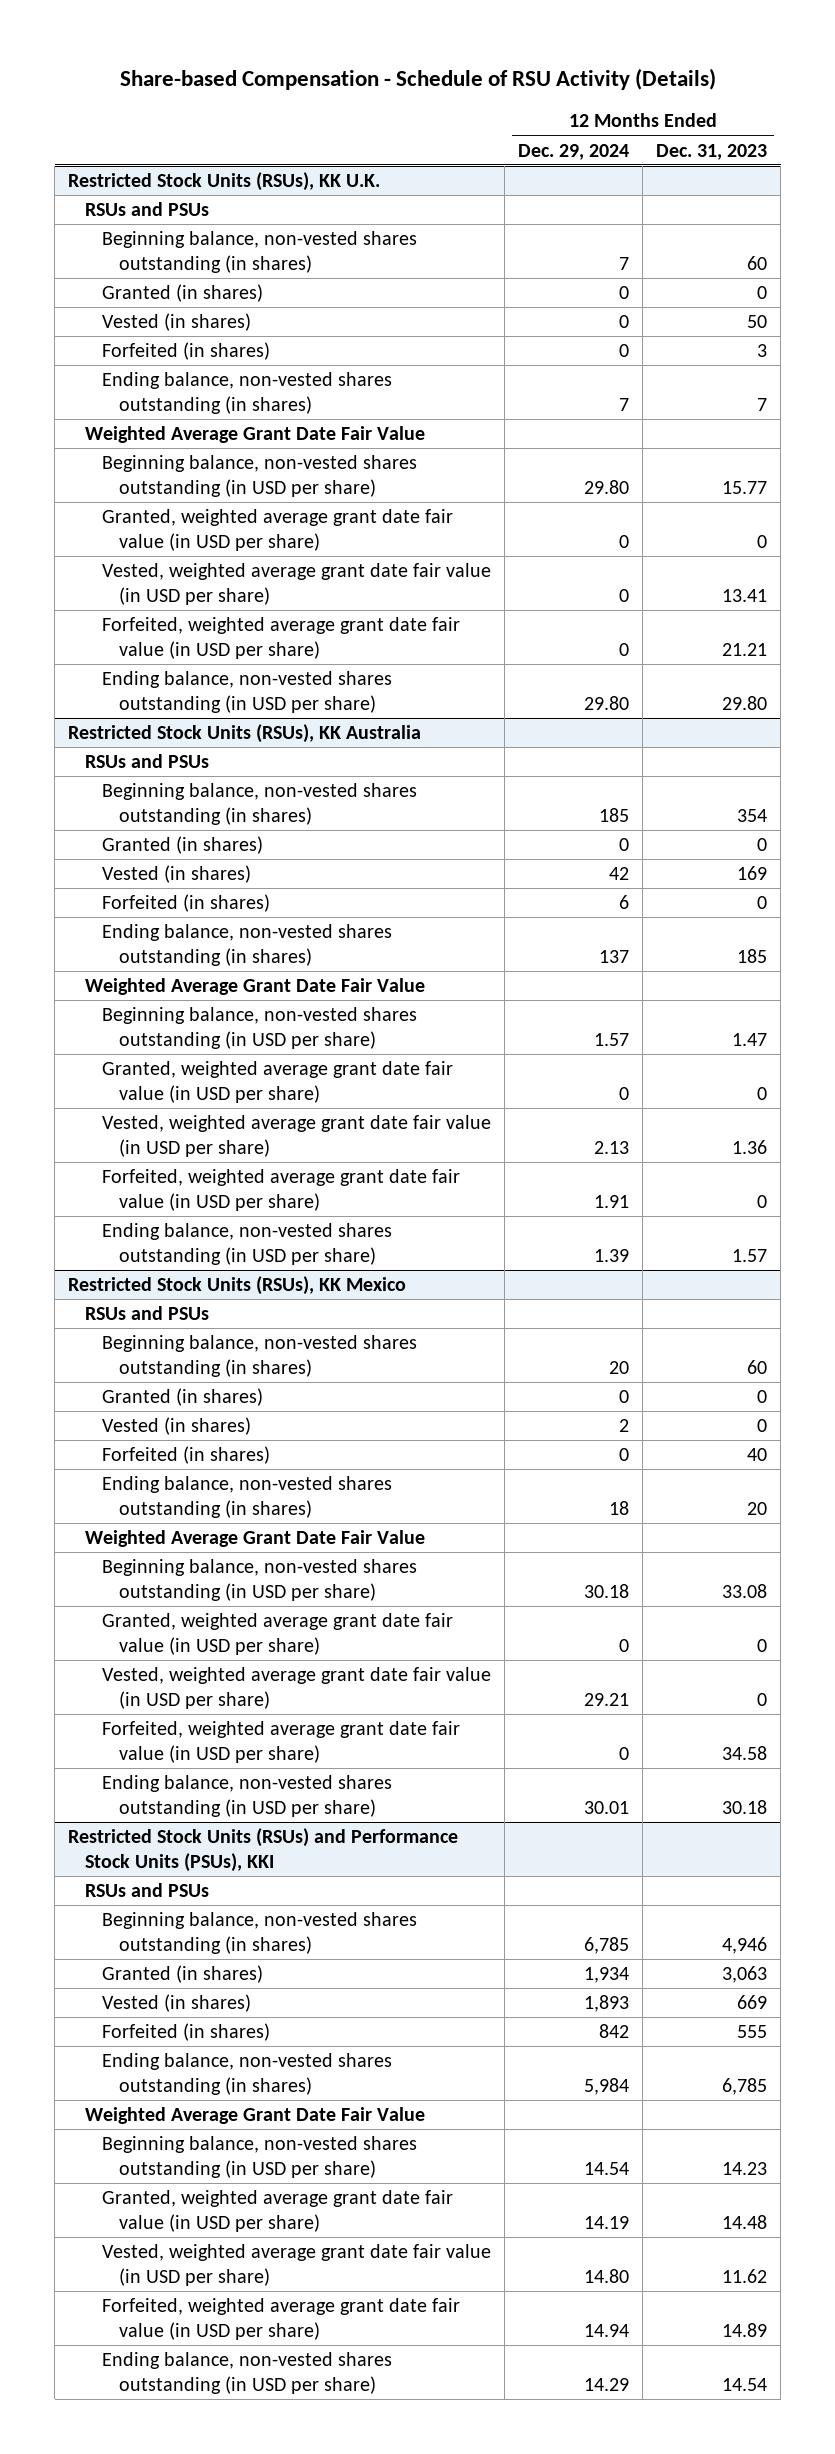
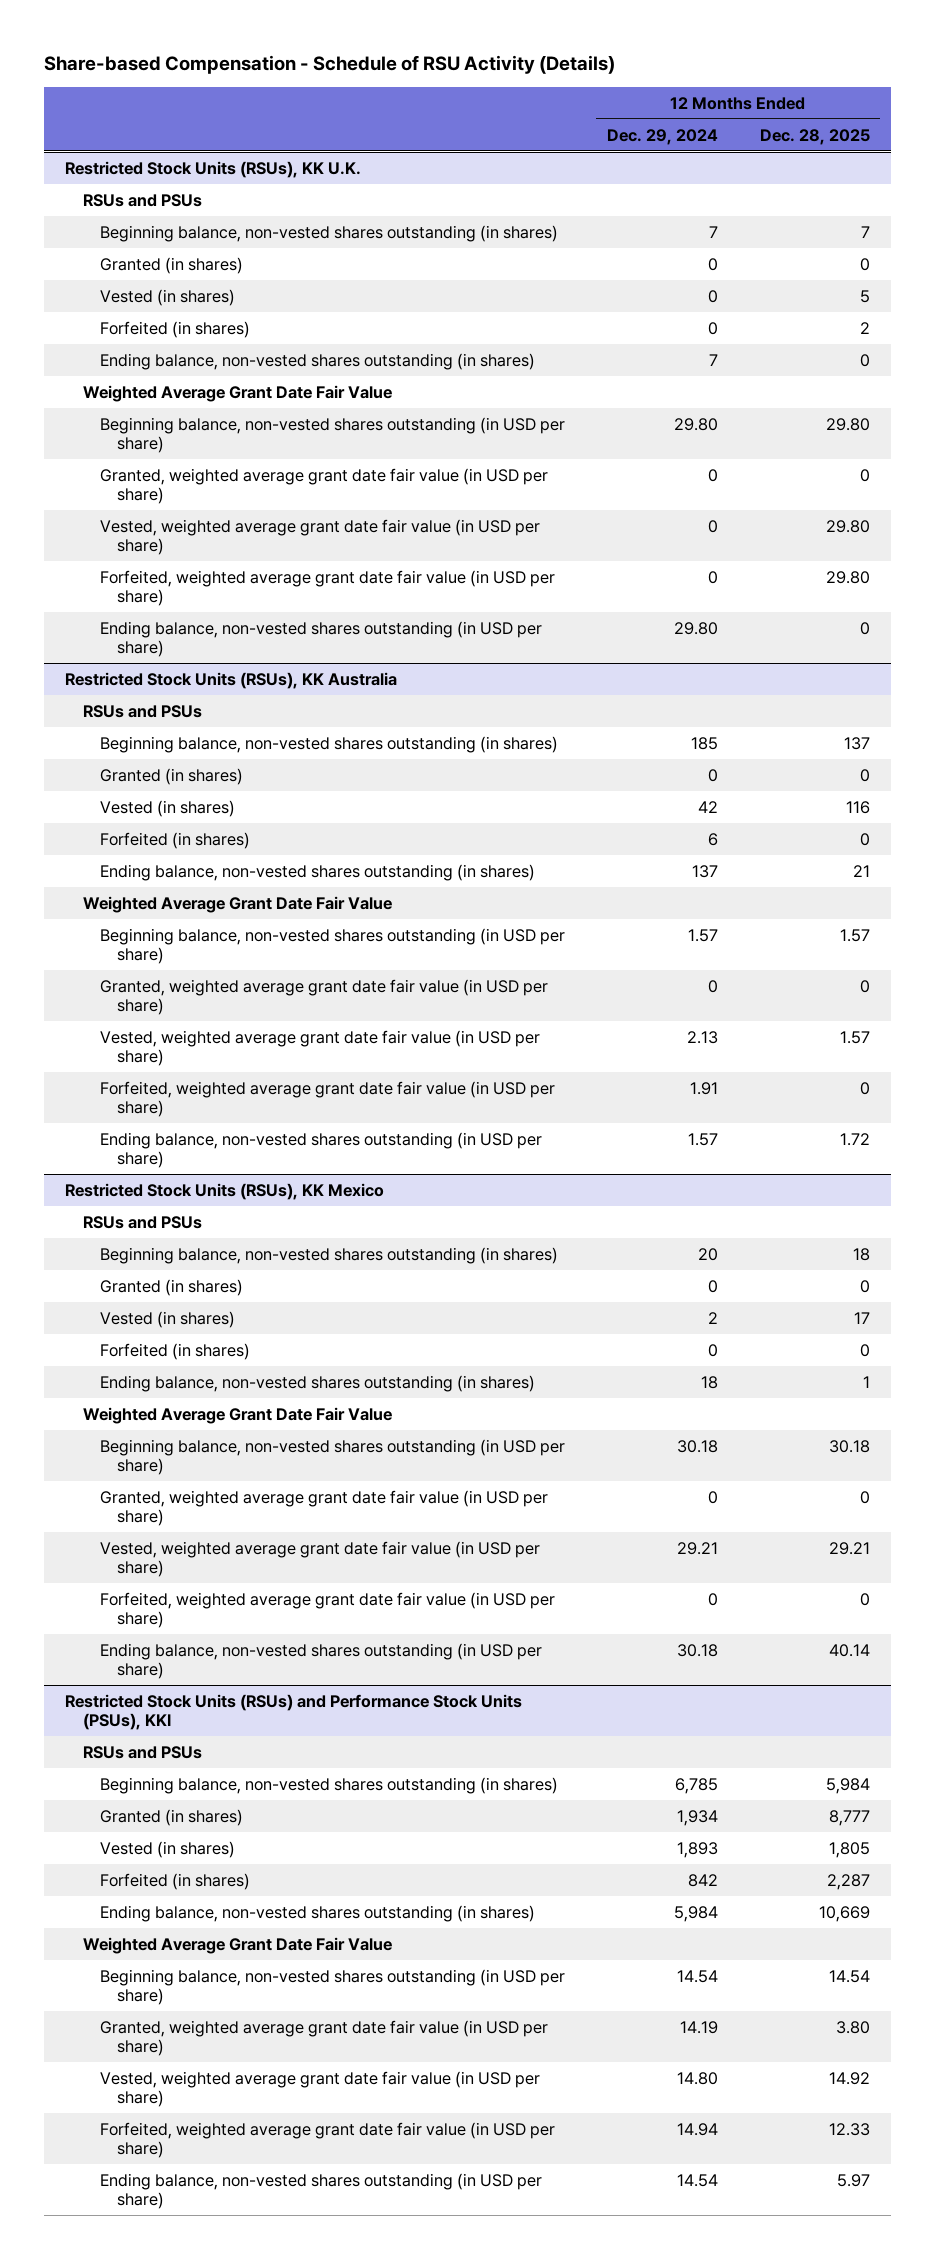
[656,143,768,160] Dec. 31, 2023 -> none
none -> [759,128,870,145] Dec. 28, 2025
[594,1248,630,1262] 1.39 -> [687,1132,718,1146] 1.57
[584,1800,630,1814] 30.01 -> [676,1643,718,1657] 30.18
[584,2377,630,2391] 14.29 -> [676,2173,718,2187] 14.54

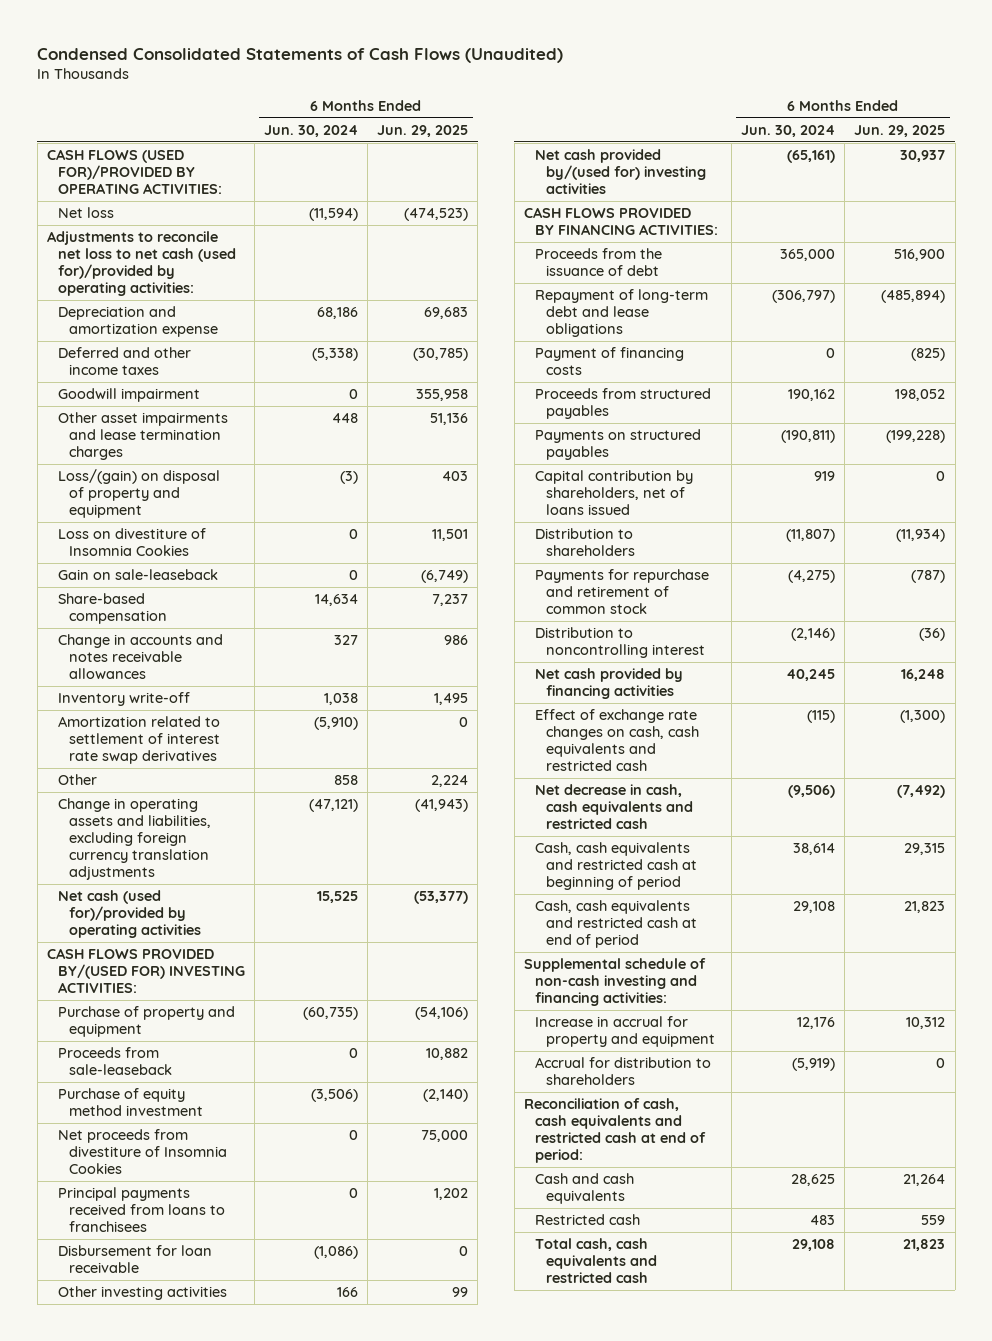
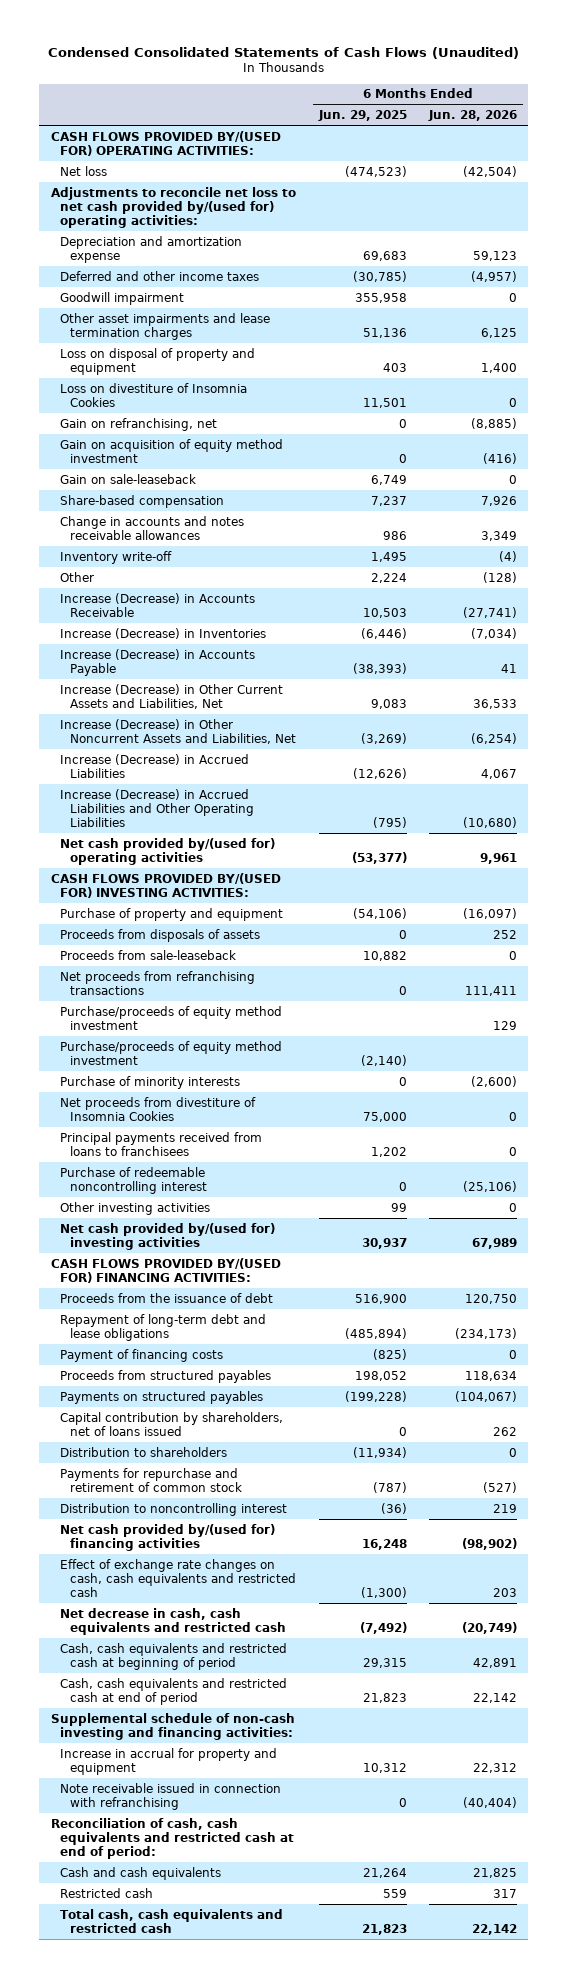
[263,124,358,137] Jun. 30, 2024 -> none
none -> [427,110,517,122] Jun. 28, 2026
[46,149,222,195] CASH FLOWS (USED FOR)/PROVIDED BY OPERATING ACTIVITIES: -> [50,130,281,156] CASH FLOWS PROVIDED BY/(USED FOR) OPERATING ACTIVITIES:
[46,231,236,297] Adjustments to reconcile net loss to net cash (used for)/provided by operating activities: -> [50,186,296,229] Adjustments to reconcile net loss to net cash provided by/(used for) operating activities:
[57,469,220,519] Loss/(gain) on disposal of property and equipment -> [60,347,256,375] Loss on disposal of property and equipment
none -> [60,417,218,431] Gain on refranchising, net
none -> [60,438,284,463] Gain on acquisition of equity method investment
[421,570,469,584] (6,749) -> [370,474,407,485] 6,749
[57,716,220,765] Amortization related to settlement of interest rate swap derivatives -> none
[57,798,211,881] Change in operating assets and liabilities, excluding foreign currency translation adjustments -> none
none -> [60,592,256,617] Increase (Decrease) in Accounts Receivable
none -> [60,627,267,639] Increase (Decrease) in Inventories
none -> [60,648,256,676] Increase (Decrease) in Accounts Payable
none -> [60,683,284,709] Increase (Decrease) in Other Current Assets and Liabilities, Net
none -> [60,718,297,744] Increase (Decrease) in Other Noncurrent Assets and Liabilities, Net
none -> [60,753,250,778] Increase (Decrease) in Accrued Liabilities
none -> [60,788,255,828] Increase (Decrease) in Accrued Liabilities and Other Operating Liabilities
[57,890,201,939] Net cash (used for)/provided by operating activities -> [60,837,276,865] Net cash provided by/(used for) operating activities
none -> [60,928,261,942] Proceeds from disposals of assets
none -> [60,970,256,995] Net proceeds from refranchising transactions
none -> [60,1005,283,1030] Purchase/proceeds of equity method investment
[57,1088,203,1117] Purchase of equity method investment -> [60,1040,283,1065] Purchase/proceeds of equity method investment
none -> [60,1075,241,1089] Purchase of minority interests
[57,1245,212,1274] Disbursement for loan receivable -> [60,1166,208,1194] Purchase of redeemable noncontrolling interest
[523,207,718,236] CASH FLOWS PROVIDED BY FINANCING ACTIVITIES: -> [50,1257,281,1283] CASH FLOWS PROVIDED BY/(USED FOR) FINANCING ACTIVITIES:
[534,668,683,700] Net cash provided by financing activities -> [60,1523,276,1551] Net cash provided by/(used for) financing activities
[534,1057,711,1086] Accrual for distribution to shareholders -> none
none -> [60,1782,282,1810] Note receivable issued in connection with refranchising

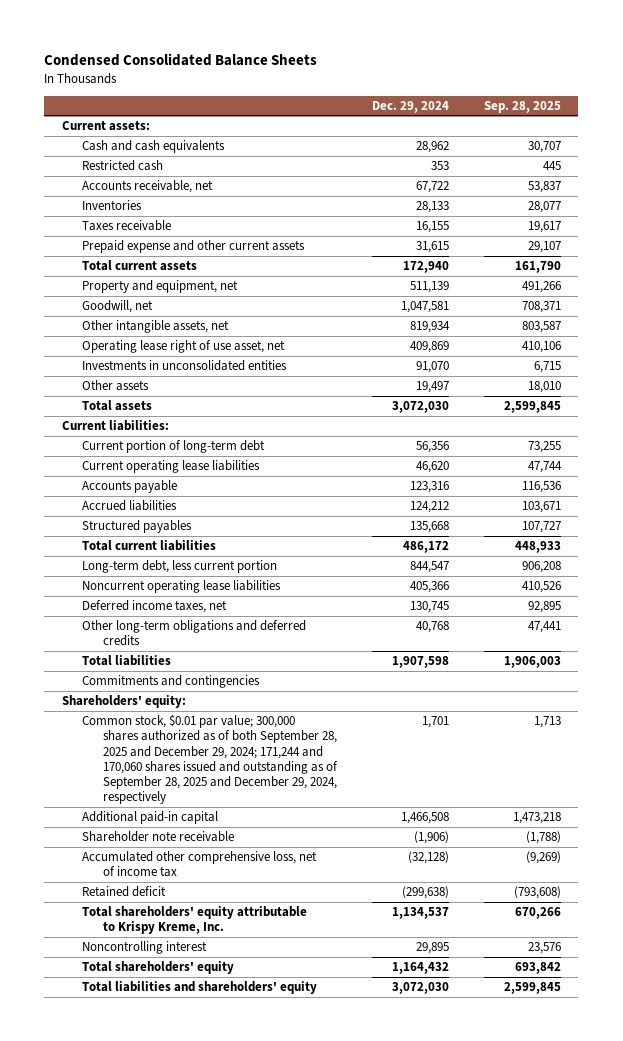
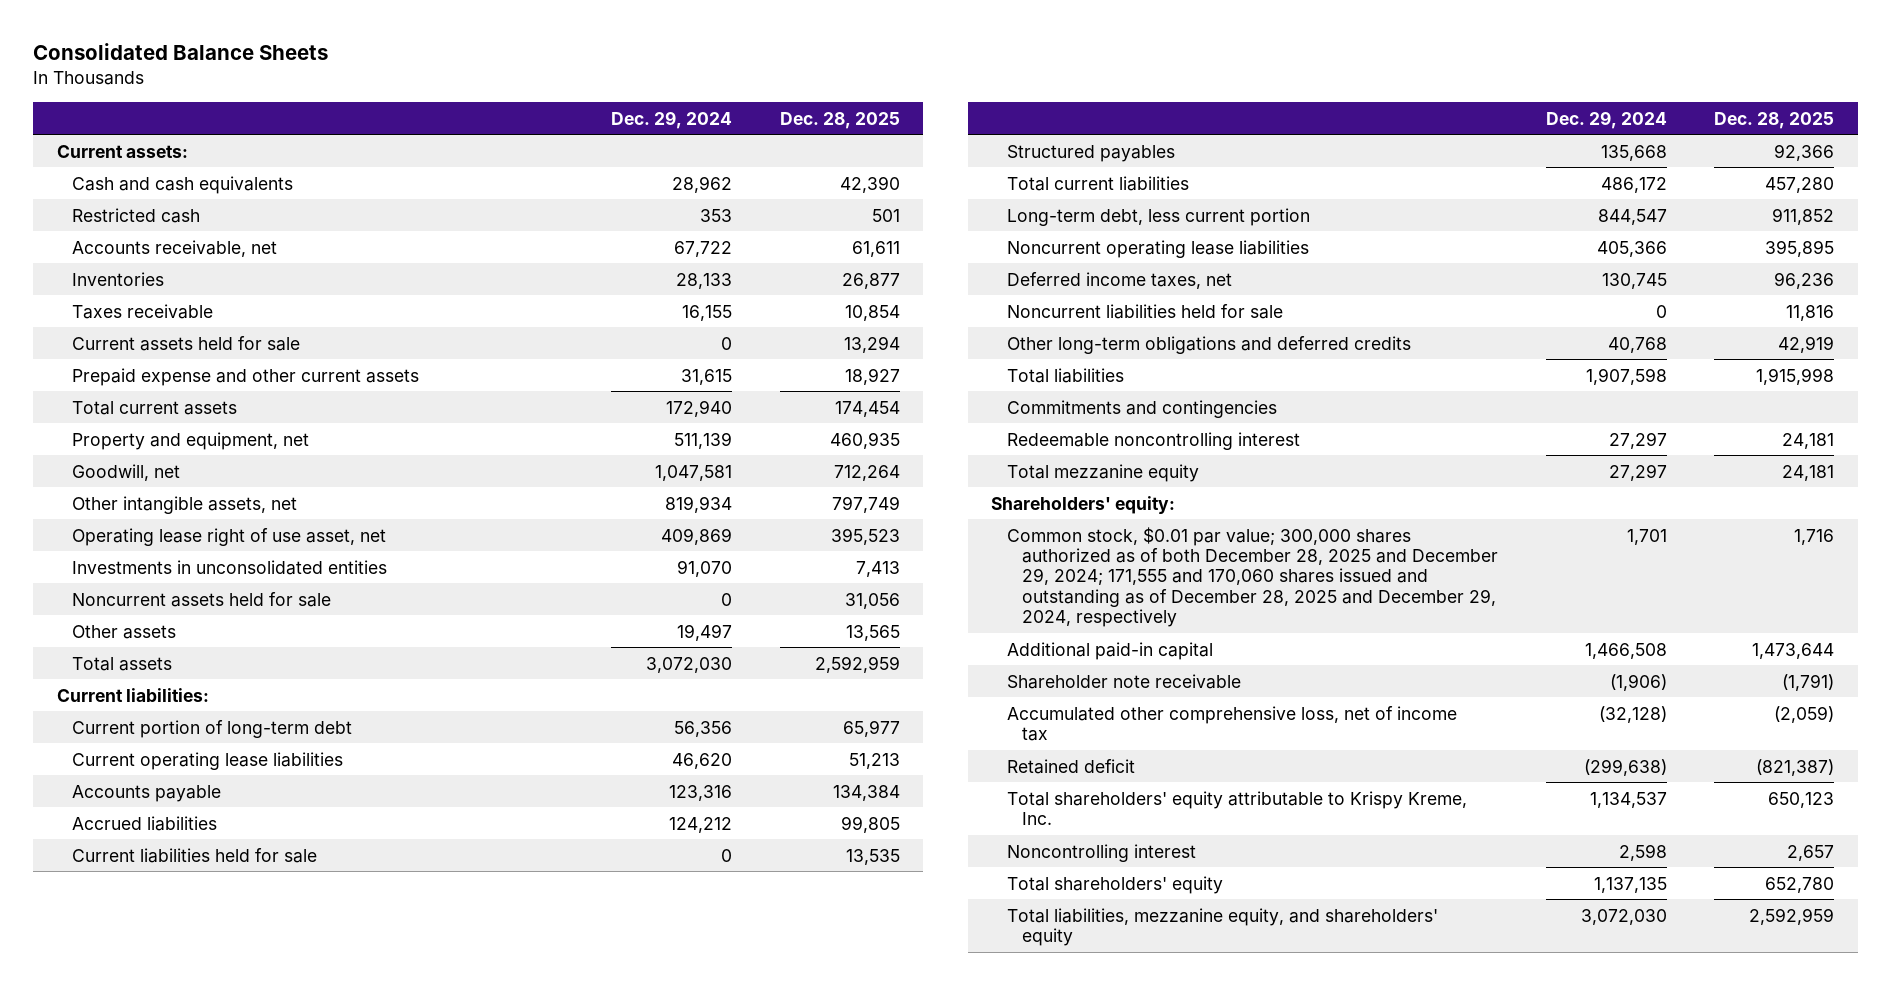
[44,52,318,66] Condensed Consolidated Balance Sheets -> [33,43,329,61] Consolidated Balance Sheets
[483,101,561,114] Sep. 28, 2025 -> none
none -> [779,111,900,129] Dec. 28, 2025
none -> [72,335,301,351] Current assets held for sale
none -> [72,591,332,607] Noncurrent assets held for sale
none -> [72,847,318,863] Current liabilities held for sale
none -> [1006,303,1283,319] Noncurrent liabilities held for sale
none -> [1006,431,1300,450] Redeemable noncontrolling interest
none -> [1006,463,1199,482] Total mezzanine equity
[82,714,338,805] Common stock, $0.01 par value; 300,000 shares authorized as of both September 28, 2025 and December 29, 2024; 171,244 and 170,060 shares issued and outstanding as of September 28, 2025 and December 29, 2024, respectively -> [1006,526,1499,627] Common stock, $0.01 par value; 300,000 shares authorized as of both December 28, 2025 and December 29, 2024; 171,555 and 170,060 shares issued and outstanding as of December 28, 2025 and December 29, 2024, respectively
[415,942,449,955] 29,895 -> [1618,843,1667,861] 2,598
[391,962,449,975] 1,164,432 -> [1593,876,1667,893] 1,137,135
[82,981,318,995] Total liabilities and shareholders' equity -> [1006,907,1438,946] Total liabilities, mezzanine equity, and shareholders' equity

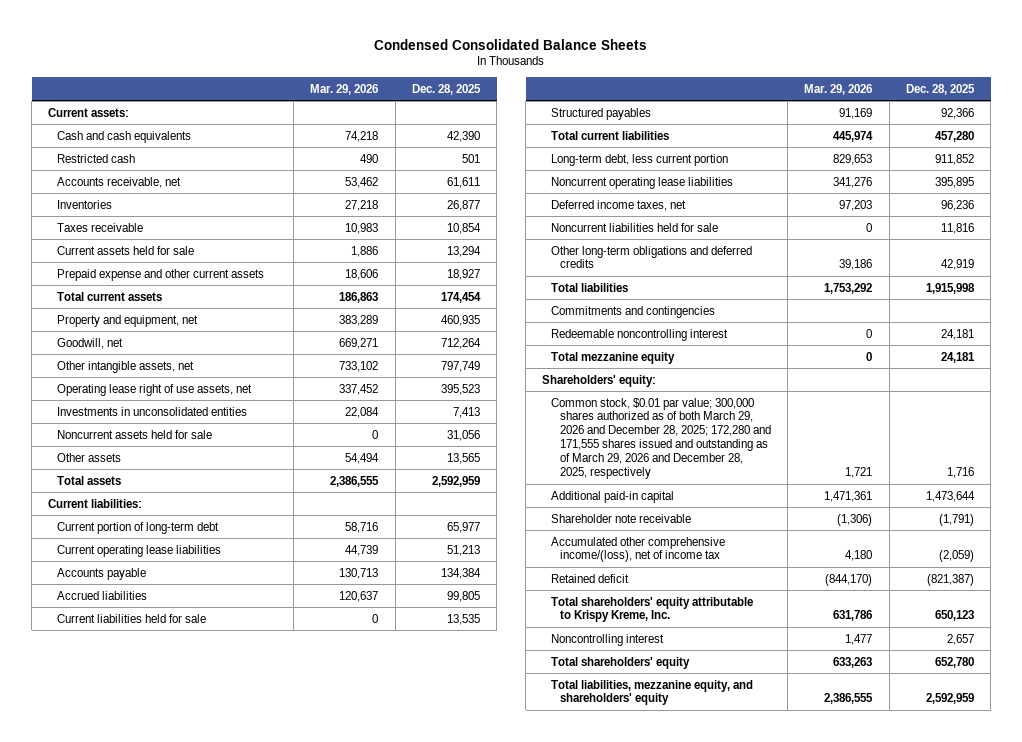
[33,43,329,61] Consolidated Balance Sheets -> [374,38,648,50] Condensed Consolidated Balance Sheets
[611,110,733,129] Dec. 29, 2024 -> none
none -> [310,83,379,95] Mar. 29, 2026
[72,527,387,546] Operating lease right of use asset, net -> [57,383,253,396] Operating lease right of use assets, net
[1006,526,1499,627] Common stock, $0.01 par value; 300,000 shares authorized as of both December 28, 2025 and December 29, 2024; 171,555 and 170,060 shares issued and outstanding as of December 28, 2025 and December 29, 2024, respectively -> [551,397,771,480] Common stock, $0.01 par value; 300,000 shares authorized as of both March 29, 2026 and December 28, 2025; 172,280 and 171,555 shares issued and outstanding as of March 29, 2026 and December 28, 2025, respectively
[1006,705,1457,741] Accumulated other comprehensive loss, net of income tax -> [551,536,726,563] Accumulated other comprehensive income/(loss), net of income tax

